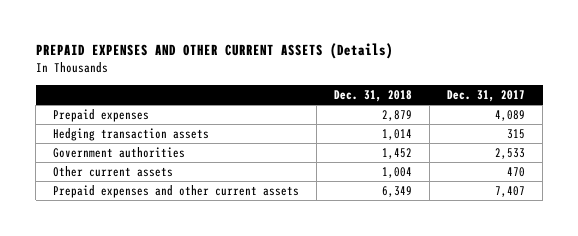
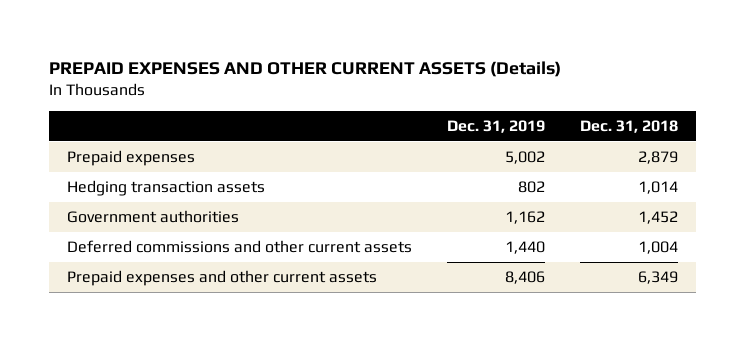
[447,90,526,103] Dec. 31, 2017 -> none
none -> [446,119,545,133] Dec. 31, 2019
[53,165,174,177] Other current assets -> [66,239,412,253] Deferred commissions and other current assets

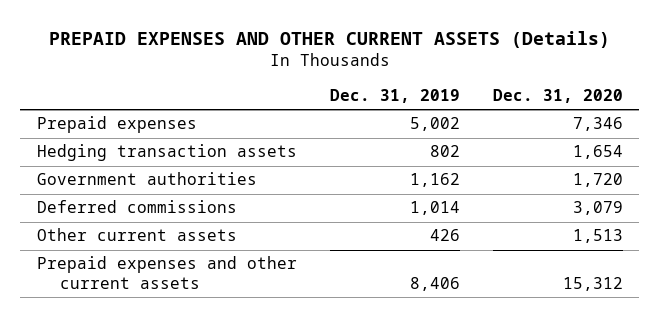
[580,119,679,133] Dec. 31, 2018 -> none
none -> [492,89,623,104] Dec. 31, 2020
[66,239,412,253] Deferred commissions and other current assets -> [36,200,237,214] Deferred commissions
[504,240,545,254] 1,440 -> [409,201,460,216] 1,014
none -> [36,228,237,242] Other current assets

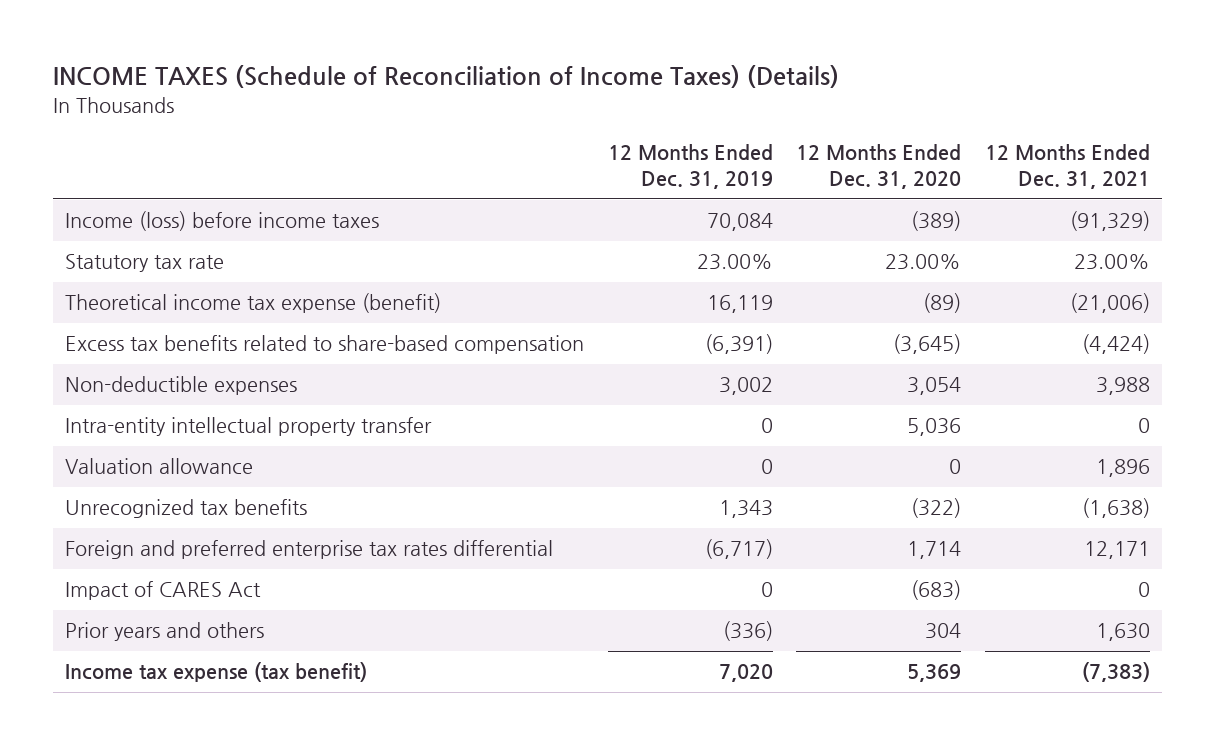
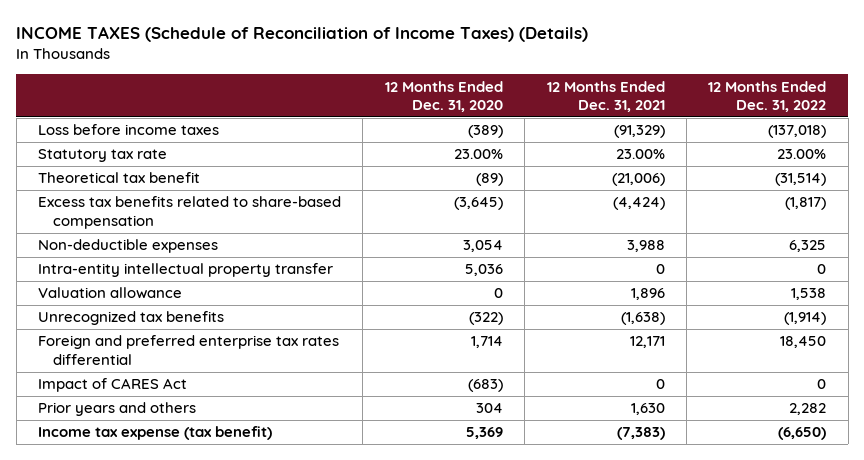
[607,144,773,190] 12 Months Ended Dec. 31, 2019 -> none
none -> [708,80,827,113] 12 Months Ended Dec. 31, 2022
[64,211,379,232] Income (loss) before income taxes -> [38,124,220,136] Loss before income taxes
[64,293,441,314] Theoretical income tax expense (benefit) -> [38,172,201,184] Theoretical tax benefit

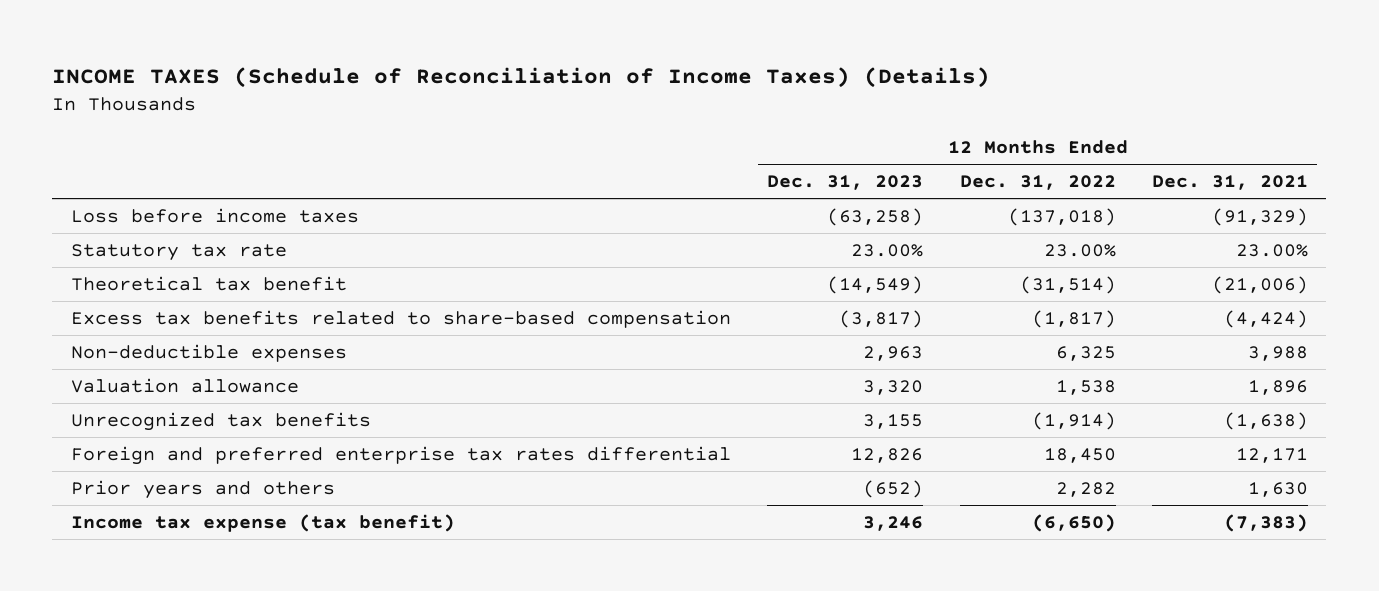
[384,80,503,113] 12 Months Ended Dec. 31, 2020 -> none
none -> [767,175,924,191] Dec. 31, 2023
[38,263,334,278] Intra-entity intellectual property transfer -> none
[38,378,188,393] Impact of CARES Act -> none

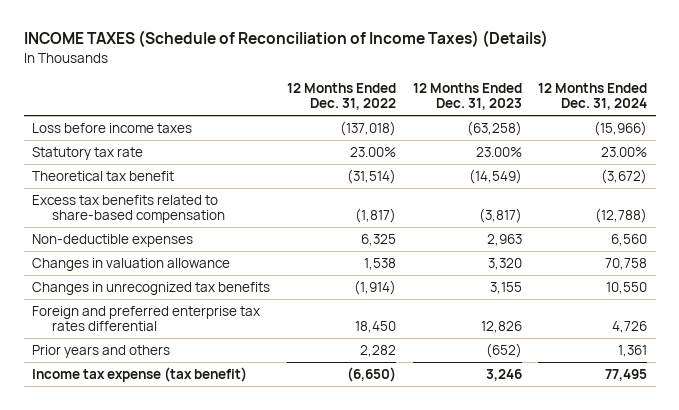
[1152,175,1309,191] Dec. 31, 2021 -> none
none -> [538,82,648,111] 12 Months Ended Dec. 31, 2024
[70,377,299,393] Valuation allowance -> [31,257,230,271] Changes in valuation allowance
[70,411,371,431] Unrecognized tax benefits -> [31,281,270,295] Changes in unrecognized tax benefits

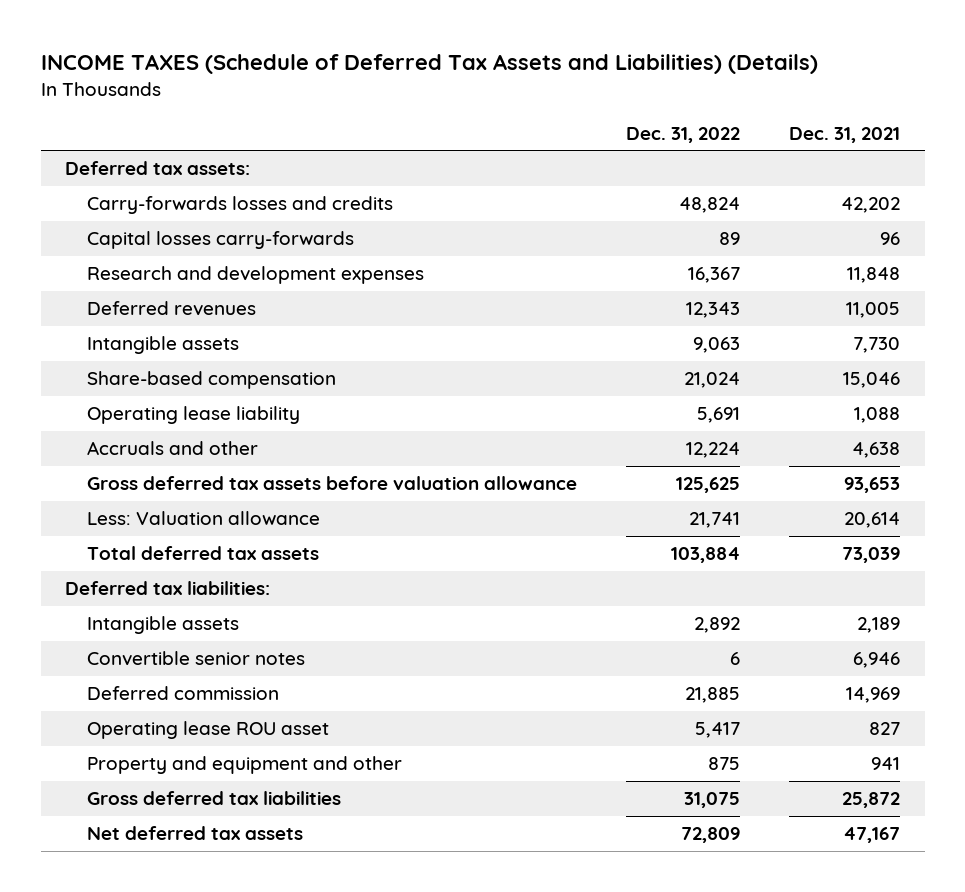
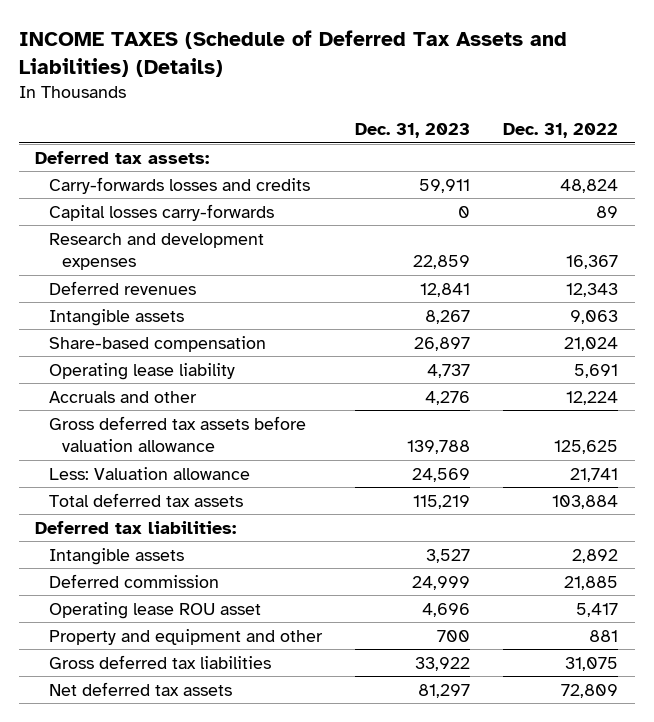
[789,126,901,143] Dec. 31, 2021 -> none
none -> [355,123,471,139] Dec. 31, 2023
[87,651,306,667] Convertible senior notes -> none
[708,757,741,771] 875 -> [589,629,619,642] 881

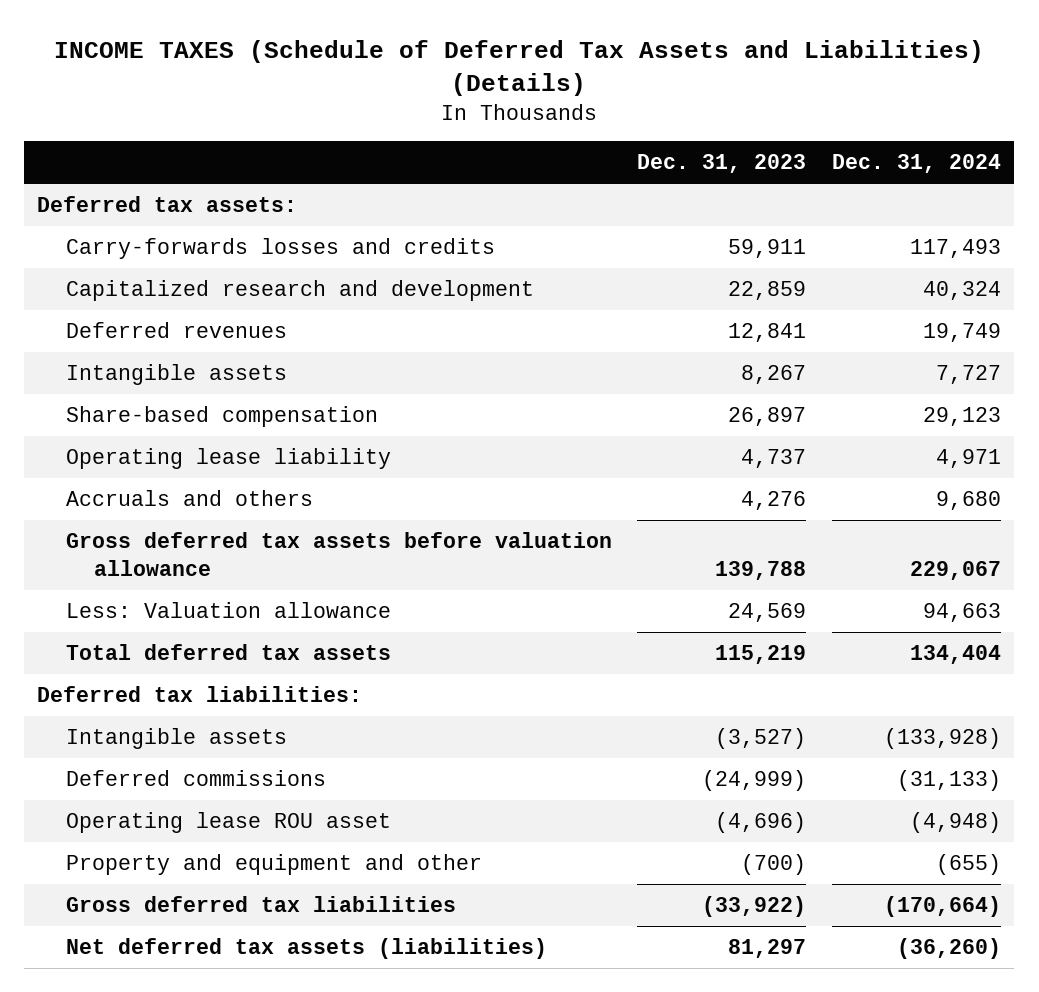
[503,123,619,139] Dec. 31, 2022 -> none
none -> [832,154,1002,174] Dec. 31, 2024
[48,203,274,221] Capital losses carry-forwards -> none
[48,232,264,271] Research and development expenses -> [65,280,534,302] Capitalized research and development
[48,390,197,403] Accruals and other -> [65,490,313,507] Accruals and others
[426,548,471,563] 3,527 -> [715,728,807,750] (3,527)
[48,573,219,588] Deferred commission -> [65,770,326,787] Deferred commissions
[412,575,471,590] 24,999 -> [702,770,807,792] (24,999)
[422,602,471,617] 4,696 -> [715,812,807,834] (4,696)
[437,629,471,642] 700 -> [741,854,807,876] (700)
[415,656,471,671] 33,922 -> [702,896,807,918] (33,922)
[48,681,232,696] Net deferred tax assets -> [65,938,547,960] Net deferred tax assets (liabilities)

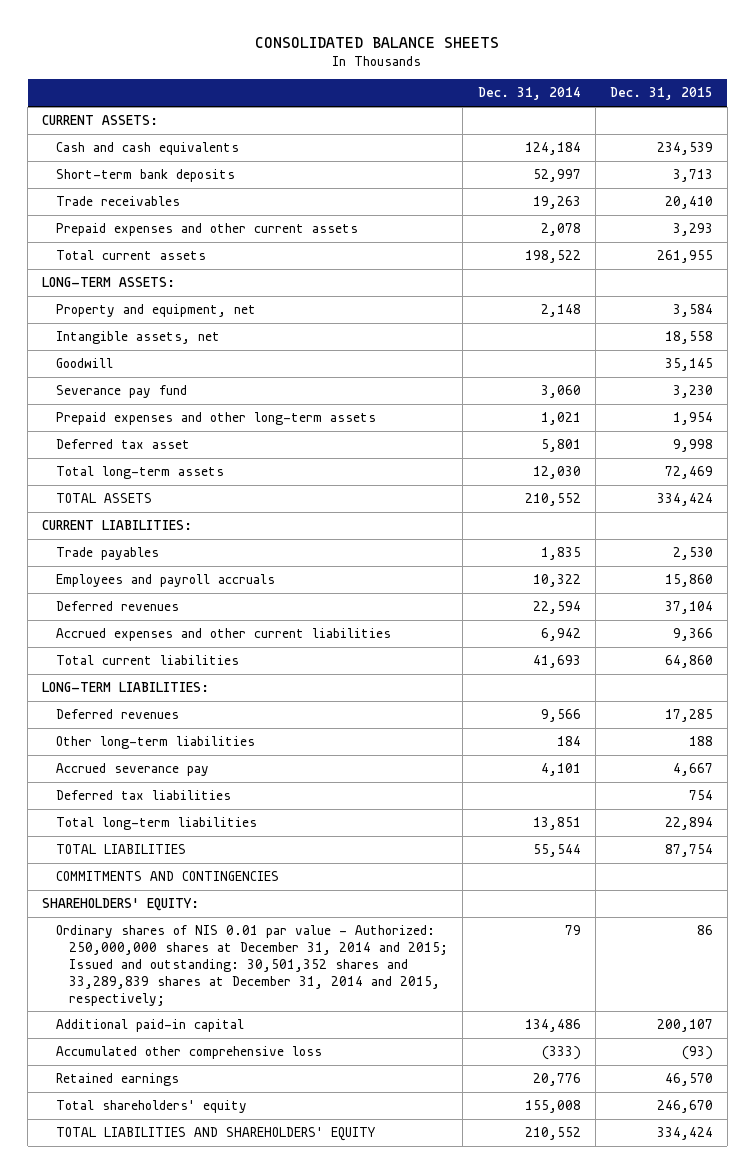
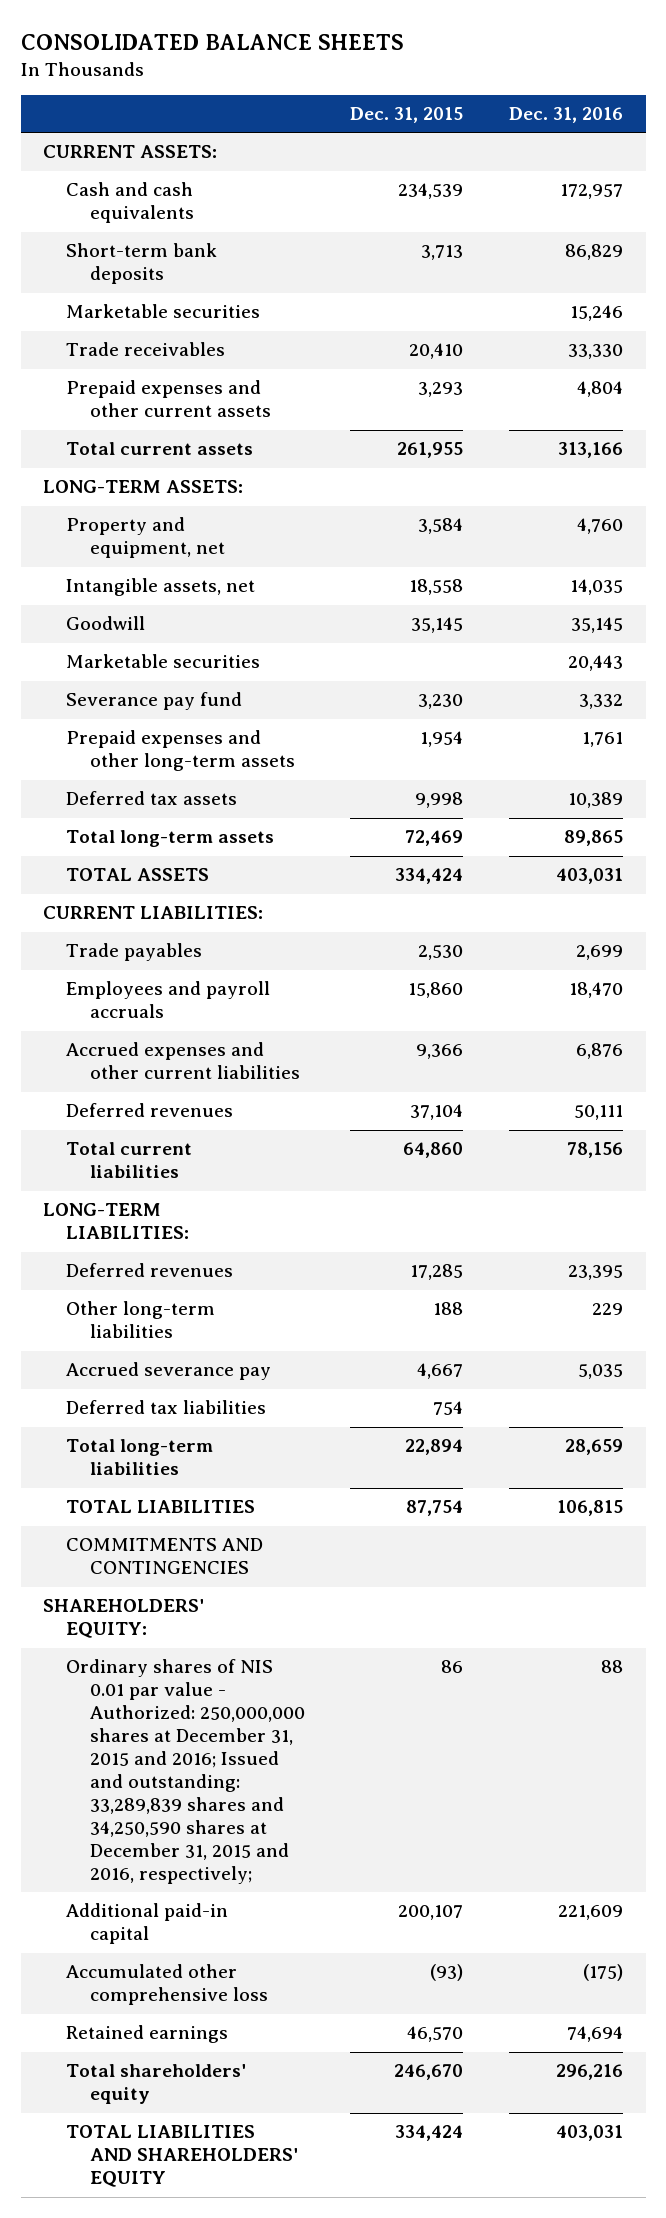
[477,87,581,101] Dec. 31, 2014 -> none
none -> [508,107,623,124] Dec. 31, 2016
none -> [66,304,261,319] Marketable securities
none -> [66,654,261,669] Marketable securities
[55,438,190,449] Deferred tax asset -> [66,791,238,806] Deferred tax assets
[55,600,179,611] Deferred revenues -> [66,1103,234,1118] Deferred revenues
[55,924,449,1006] Ordinary shares of NIS 0.01 par value - Authorized: 250,000,000 shares at December 31, 2014 and 2015; Issued and outstanding: 30,501,352 shares and 33,289,839 shares at December 31, 2014 and 2015, respectively; -> [66,1659,305,1885] Ordinary shares of NIS 0.01 par value - Authorized: 250,000,000 shares at December 31, 2015 and 2016; Issued and outstanding: 33,289,839 shares and 34,250,590 shares at December 31, 2015 and 2016, respectively;

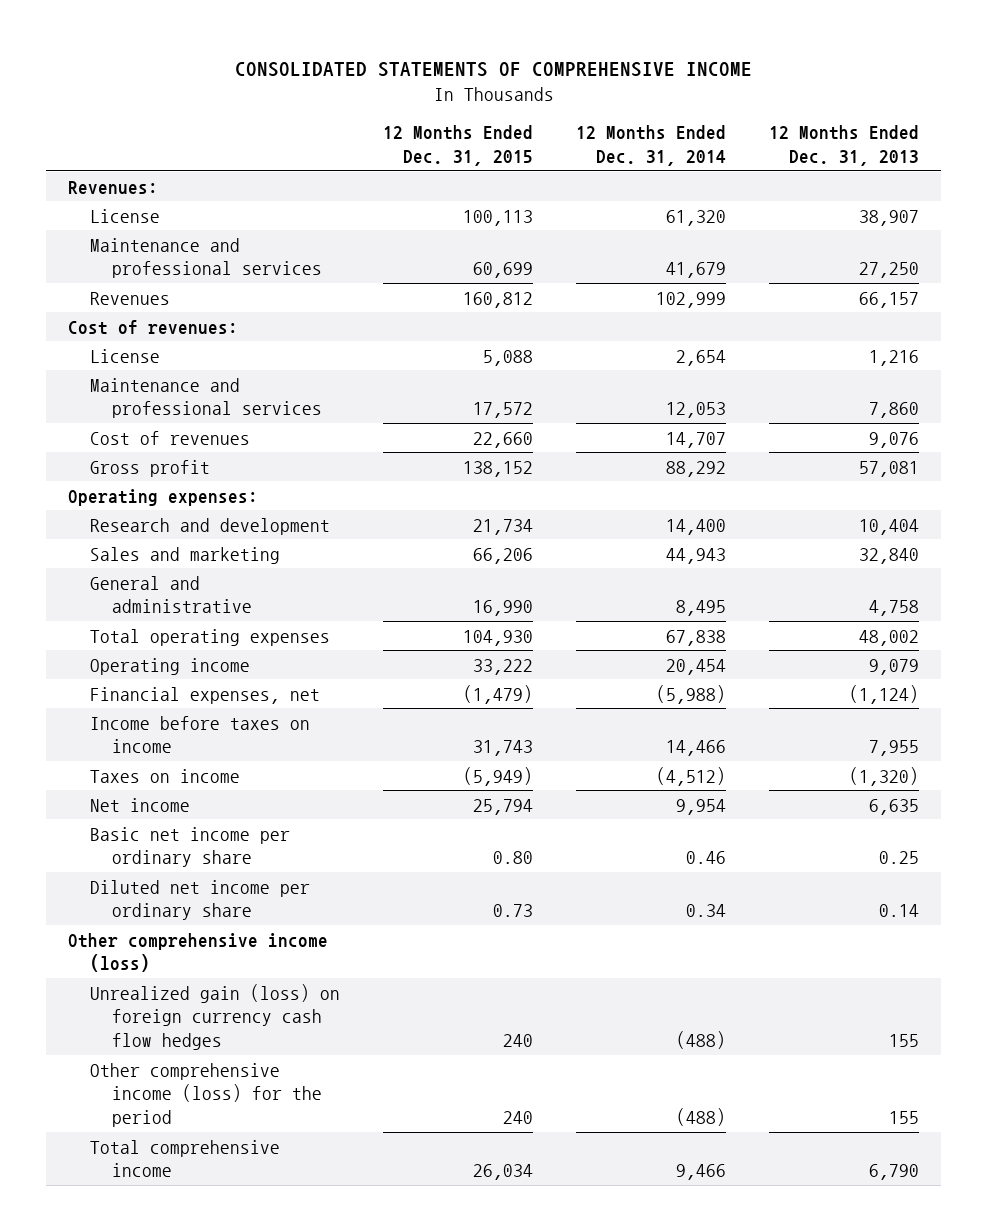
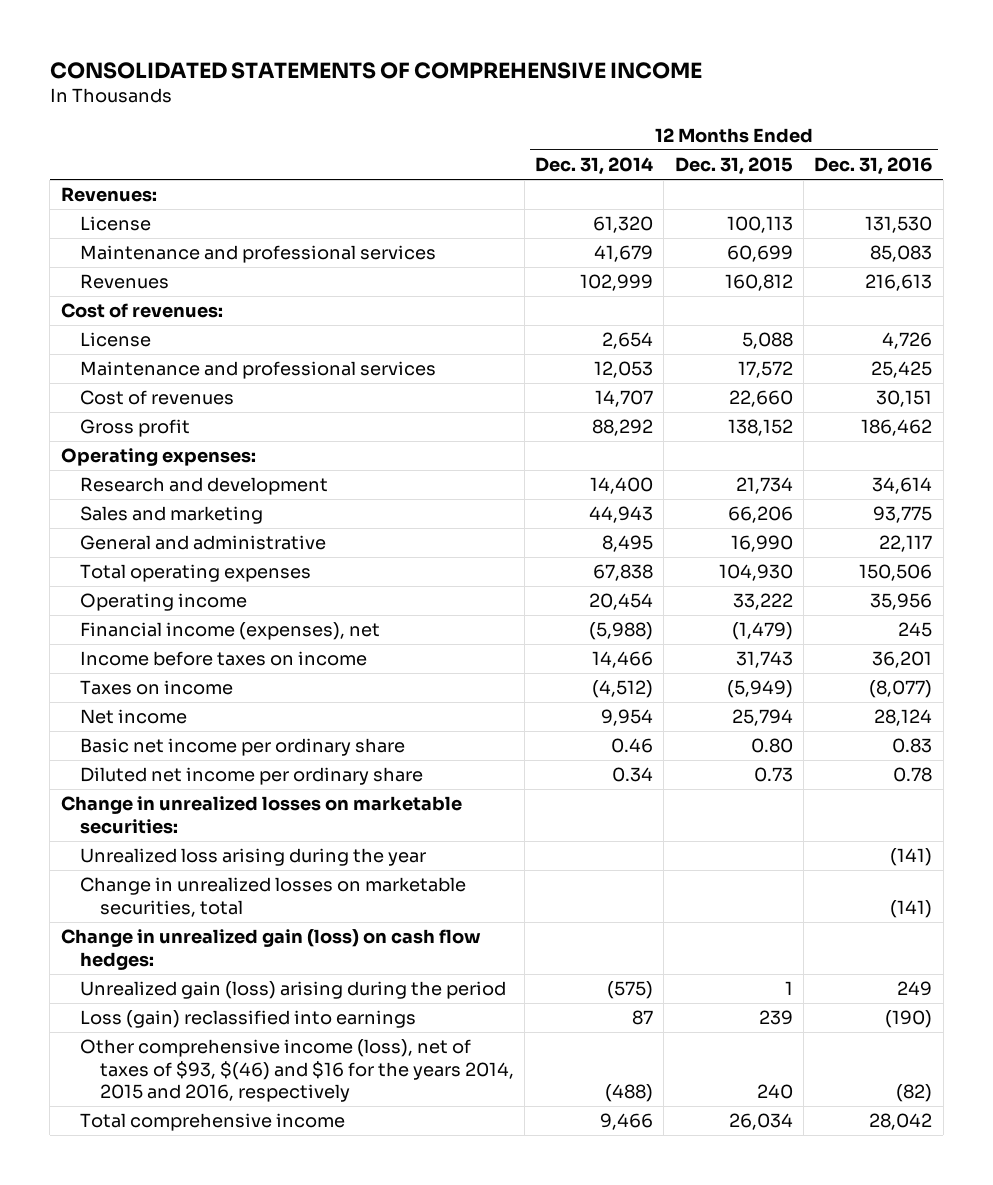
[769,125,920,167] 12 Months Ended Dec. 31, 2013 -> none
none -> [814,156,933,175] Dec. 31, 2016
[89,686,320,704] Financial expenses, net -> [80,622,381,641] Financial income (expenses), net
[67,932,328,973] Other comprehensive income (loss) -> none
none -> [60,796,462,834] Change in unrealized losses on marketable securities:
none -> [80,848,427,867] Unrealized loss arising during the year
none -> [80,877,467,917] Change in unrealized losses on marketable securities, total
none -> [60,929,481,970] Change in unrealized gain (loss) on cash flow hedges:
[89,983,340,1050] Unrealized gain (loss) on foreign currency cash flow hedges -> [80,981,507,1000] Unrealized gain (loss) arising during the period
[502,1033,533,1047] 240 -> [784,981,793,996] 1
[676,1030,727,1049] (488) -> [607,981,654,1000] (575)
none -> [80,1010,417,1029] Loss (gain) reclassified into earnings
[89,1062,322,1127] Other comprehensive income (loss) for the period -> [80,1039,514,1103] Other comprehensive income (loss), net of taxes of $93, $(46) and $16 for the years 2014, 2015 and 2016, respectively

